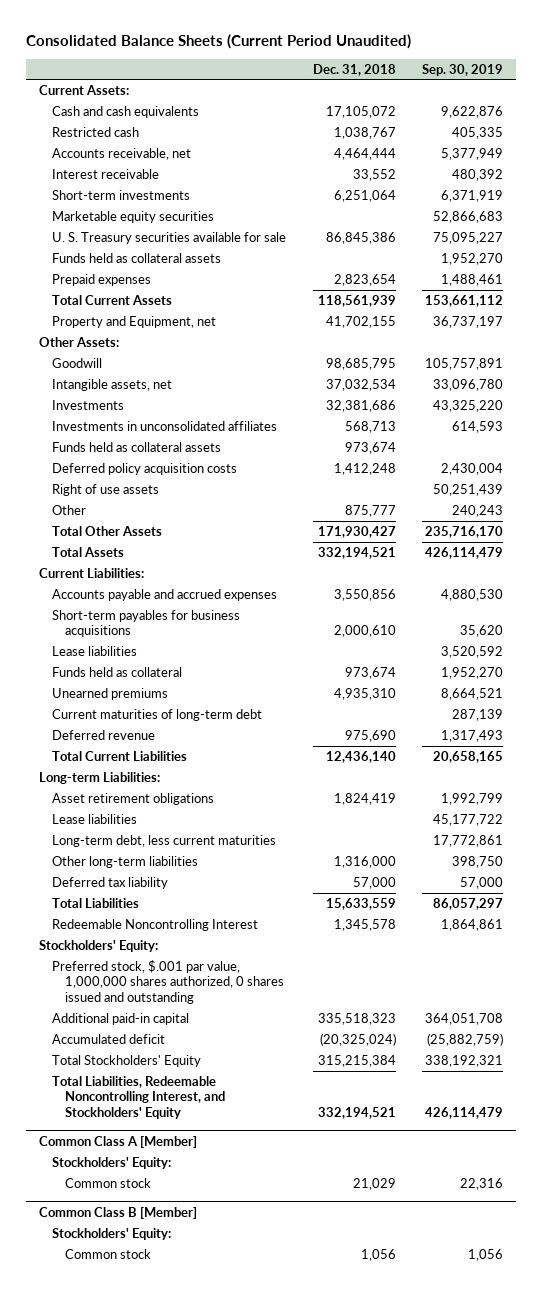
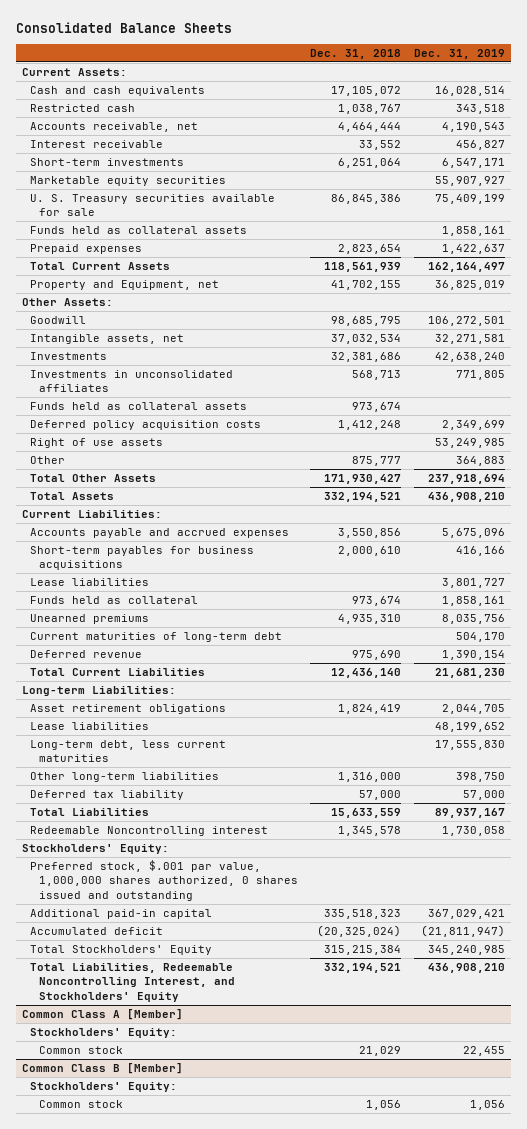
[26,33,412,49] Consolidated Balance Sheets (Current Period Unaudited) -> [15,22,232,34] Consolidated Balance Sheets
[422,63,504,76] Sep. 30, 2019 -> none
none -> [413,49,505,60] Dec. 31, 2019
[52,918,259,931] Redeemable Noncontrolling Interest -> [30,825,269,836] Redeemable Noncontrolling interest

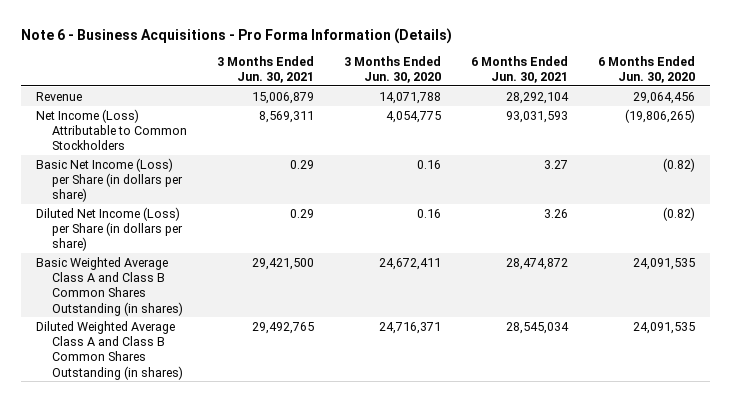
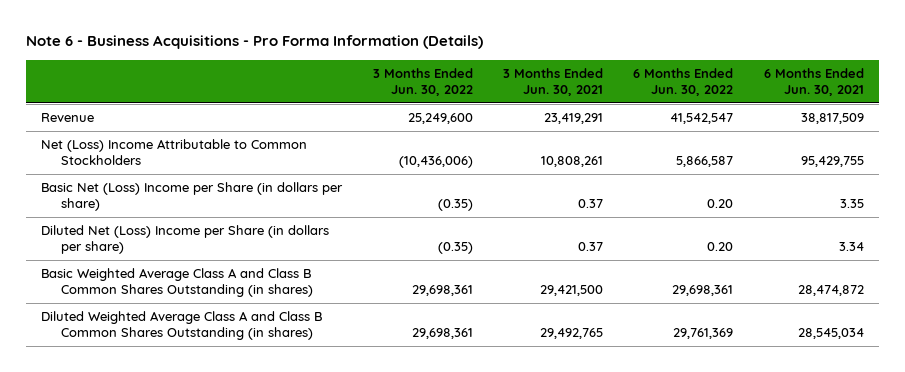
[344,55,442,83] 3 Months Ended Jun. 30, 2020 -> none
[598,55,696,83] 6 Months Ended Jun. 30, 2020 -> none
none -> [372,67,473,96] 3 Months Ended Jun. 30, 2022
none -> [633,67,734,96] 6 Months Ended Jun. 30, 2022
[252,91,315,104] 15,006,879 -> [544,113,604,125] 23,419,291
[506,91,570,104] 28,292,104 -> [800,113,864,125] 38,817,509
[35,108,188,151] Net Income (Loss) Attributable to Common Stockholders -> [41,139,308,166] Net (Loss) Income Attributable to Common Stockholders
[259,110,315,123] 8,569,311 -> [541,156,604,168] 10,808,261
[506,110,569,123] 93,031,593 -> [800,156,864,168] 95,429,755
[35,157,184,203] Basic Net Income (Loss) per Share (in dollars per share) -> [41,182,344,212] Basic Net (Loss) Income per Share (in dollars per share)
[290,159,315,169] 0.29 -> [578,199,604,209] 0.37
[544,159,569,169] 3.27 -> [839,199,864,209] 3.35
[35,206,184,252] Diluted Net Income (Loss) per Share (in dollars per share) -> [41,225,330,255] Diluted Net (Loss) Income per Share (in dollars per share)
[290,208,315,218] 0.29 -> [578,242,604,252] 0.37
[544,208,569,218] 3.26 -> [838,242,864,252] 3.34

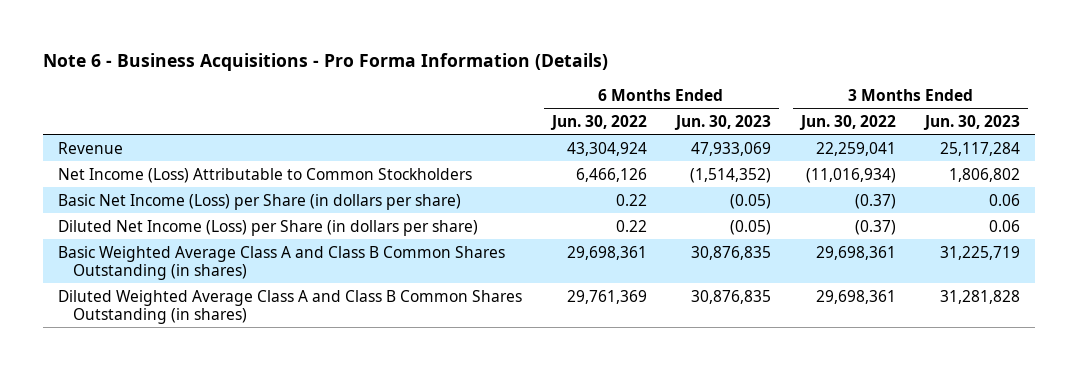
[503,67,604,96] 3 Months Ended Jun. 30, 2021 -> none
[763,67,864,96] 6 Months Ended Jun. 30, 2021 -> none
none -> [674,114,772,130] Jun. 30, 2023
none -> [923,114,1021,130] Jun. 30, 2023
[407,113,473,125] 25,249,600 -> [815,141,896,156] 22,259,041
[670,113,734,125] 41,542,547 -> [566,141,647,156] 43,304,924
[41,139,308,166] Net (Loss) Income Attributable to Common Stockholders -> [57,167,472,183] Net Income (Loss) Attributable to Common Stockholders
[398,156,473,169] (10,436,006) -> [805,167,896,183] (11,016,934)
[676,156,734,168] 5,866,587 -> [575,167,647,182] 6,466,126
[41,182,344,212] Basic Net (Loss) Income per Share (in dollars per share) -> [57,193,461,210] Basic Net Income (Loss) per Share (in dollars per share)
[437,199,473,212] (0.35) -> [854,193,896,209] (0.37)
[707,199,734,209] 0.20 -> [615,193,647,206] 0.22
[41,225,330,255] Diluted Net (Loss) Income per Share (in dollars per share) -> [57,219,478,236] Diluted Net Income (Loss) per Share (in dollars per share)
[437,242,473,255] (0.35) -> [854,219,896,235] (0.37)
[707,242,734,252] 0.20 -> [615,219,647,232] 0.22

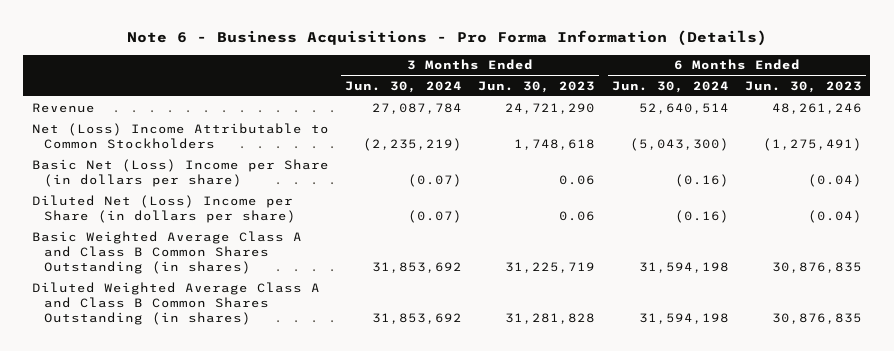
[549,114,647,130] Jun. 30, 2022 -> none
[798,114,896,130] Jun. 30, 2022 -> none
none -> [344,80,462,93] Jun. 30, 2024
none -> [611,80,729,93] Jun. 30, 2024
[691,141,772,156] 47,933,069 -> [772,102,863,114] 48,261,246
[940,141,1021,156] 25,117,284 -> [505,102,596,114] 24,721,290
[57,167,472,183] Net Income (Loss) Attributable to Common Stockholders -> [31,122,329,149] Net (Loss) Income Attributable to Common Stockholders
[690,167,772,183] (1,514,352) -> [763,137,863,151] (1,275,491)
[949,167,1021,182] 1,806,802 -> [514,138,596,150] 1,748,618
[57,193,461,210] Basic Net Income (Loss) per Share (in dollars per share) -> [31,158,329,187] Basic Net (Loss) Income per Share (in dollars per share)
[730,193,772,209] (0.05) -> [808,173,863,187] (0.04)
[57,219,478,236] Diluted Net Income (Loss) per Share (in dollars per share) -> [31,194,297,223] Diluted Net (Loss) Income per Share (in dollars per share)
[730,219,772,235] (0.05) -> [808,209,863,223] (0.04)

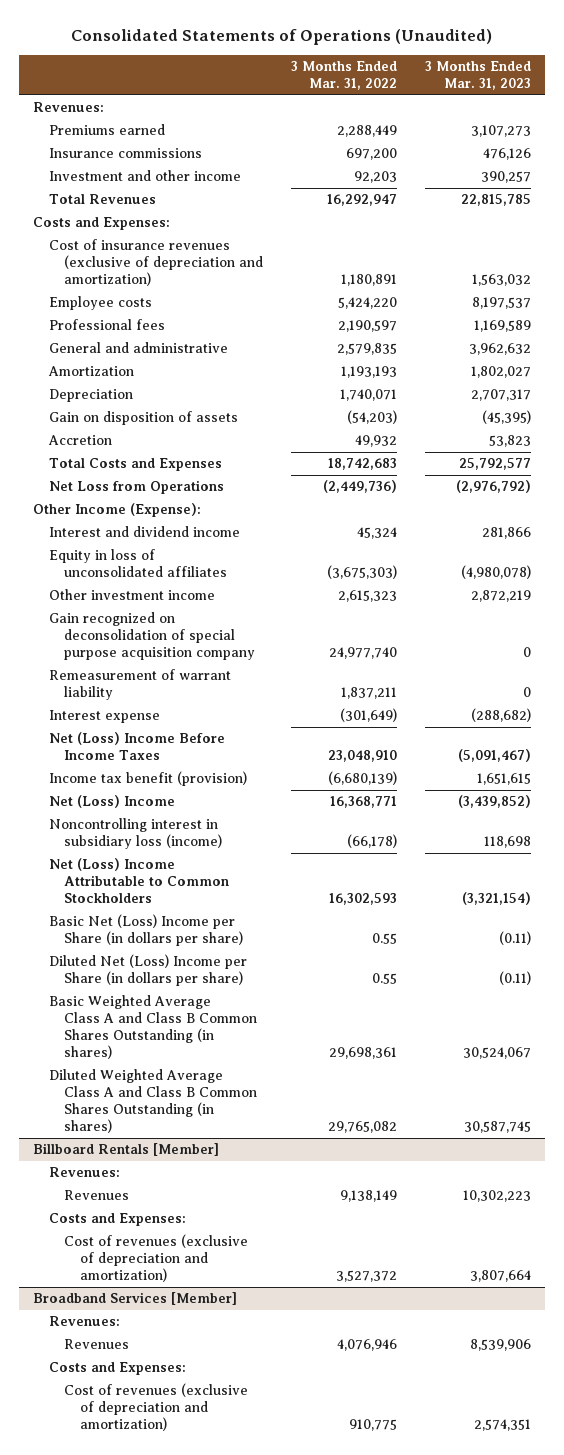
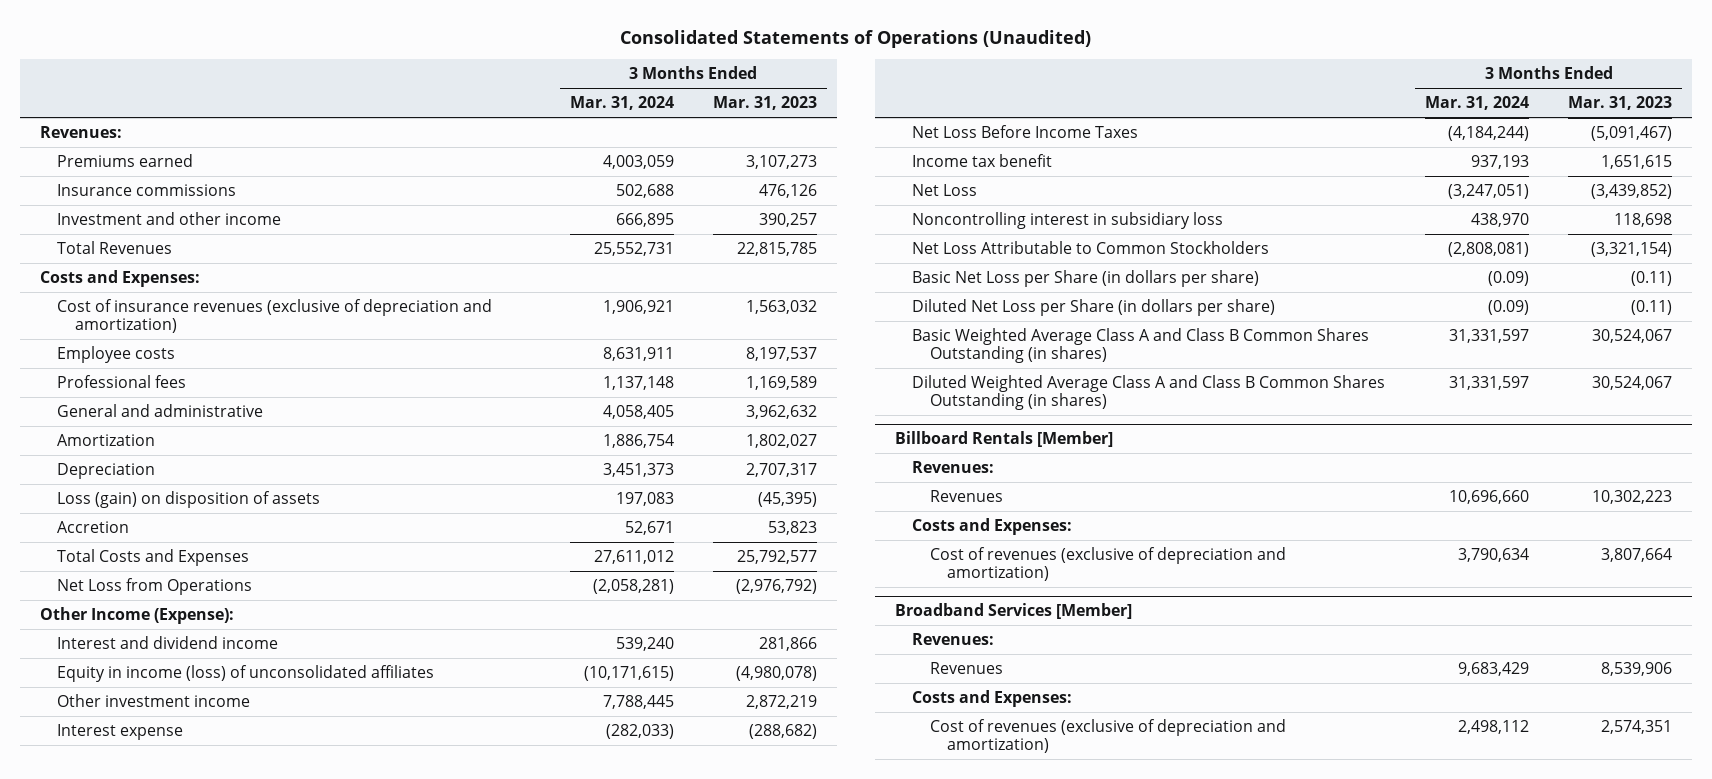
[291,61,398,91] 3 Months Ended Mar. 31, 2022 -> none
none -> [569,96,674,111] Mar. 31, 2024
[48,411,238,426] Gain on disposition of assets -> [57,491,321,509] Loss (gain) on disposition of assets
[48,549,228,578] Equity in loss of unconsolidated affiliates -> [57,665,435,683] Equity in income (loss) of unconsolidated affiliates
[48,612,256,661] Gain recognized on deconsolidation of special purpose acquisition company -> none
[48,669,231,701] Remeasurement of warrant liability -> none
[48,732,225,761] Net (Loss) Income Before Income Taxes -> [912,125,1139,139] Net Loss Before Income Taxes
[48,771,247,787] Income tax benefit (provision) -> [912,154,1053,168] Income tax benefit
[48,795,175,809] Net (Loss) Income -> [912,184,978,197] Net Loss
[48,818,223,850] Noncontrolling interest in subsidiary loss (income) -> [912,212,1224,230] Noncontrolling interest in subsidiary loss
[48,858,230,904] Net (Loss) Income Attributable to Common Stockholders -> [912,241,1270,255] Net Loss Attributable to Common Stockholders
[48,914,244,947] Basic Net (Loss) Income per Share (in dollars per share) -> [912,270,1260,288] Basic Net Loss per Share (in dollars per share)
[48,954,247,987] Diluted Net (Loss) Income per Share (in dollars per share) -> [912,299,1276,317] Diluted Net Loss per Share (in dollars per share)
[464,1121,532,1134] 30,587,745 -> [1592,376,1673,391] 30,524,067

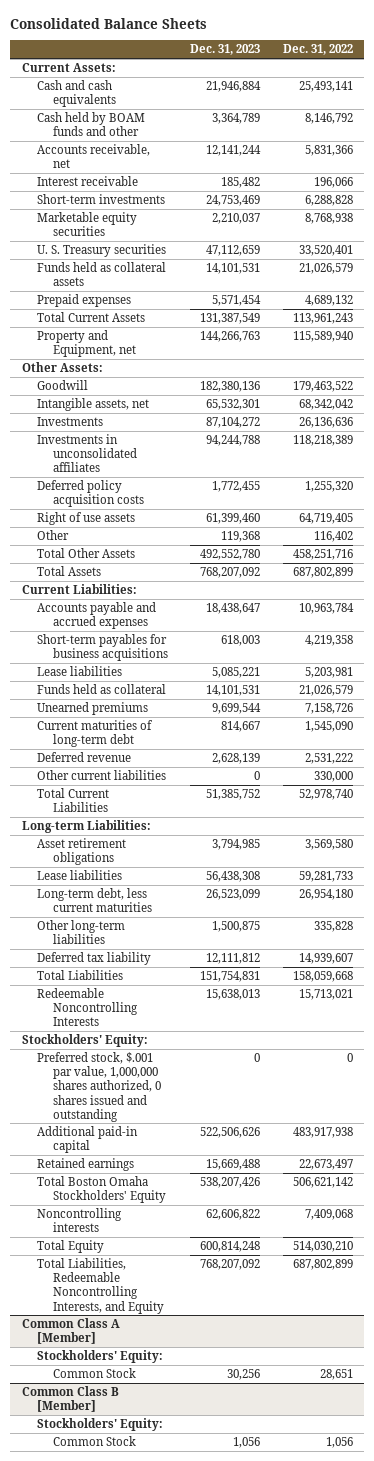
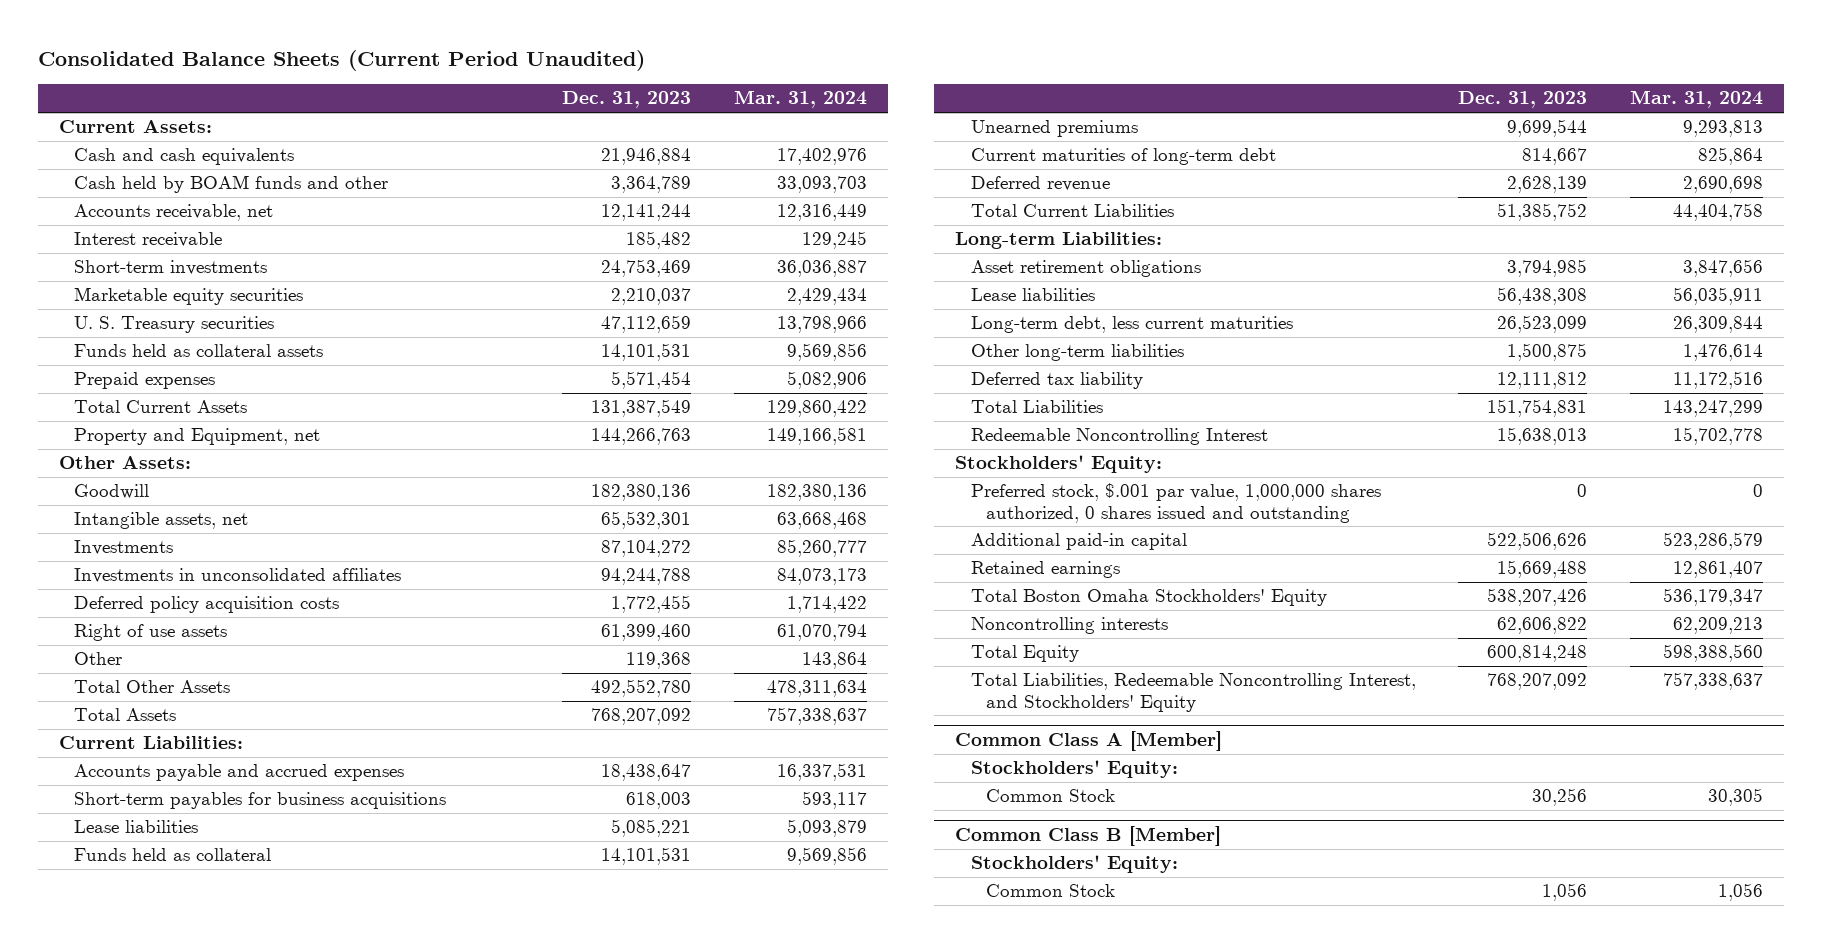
[10,17,208,29] Consolidated Balance Sheets -> [37,50,645,72] Consolidated Balance Sheets (Current Period Unaudited)
[282,44,353,56] Dec. 31, 2022 -> none
none -> [733,90,867,109] Mar. 31, 2024
[37,770,167,781] Other current liabilities -> none
[37,988,138,1027] Redeemable Noncontrolling Interests -> [970,428,1268,446] Redeemable Noncontrolling Interest
[37,1258,164,1314] Total Liabilities, Redeemable Noncontrolling Interests, and Equity -> [970,673,1416,712] Total Liabilities, Redeemable Noncontrolling Interest, and Stockholders' Equity

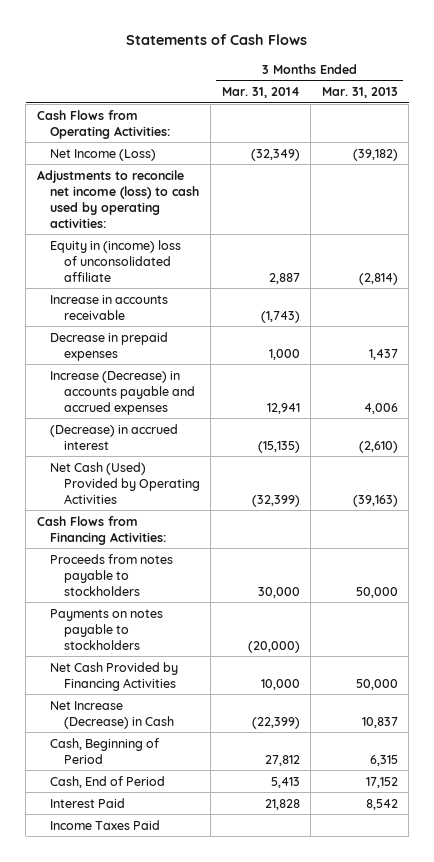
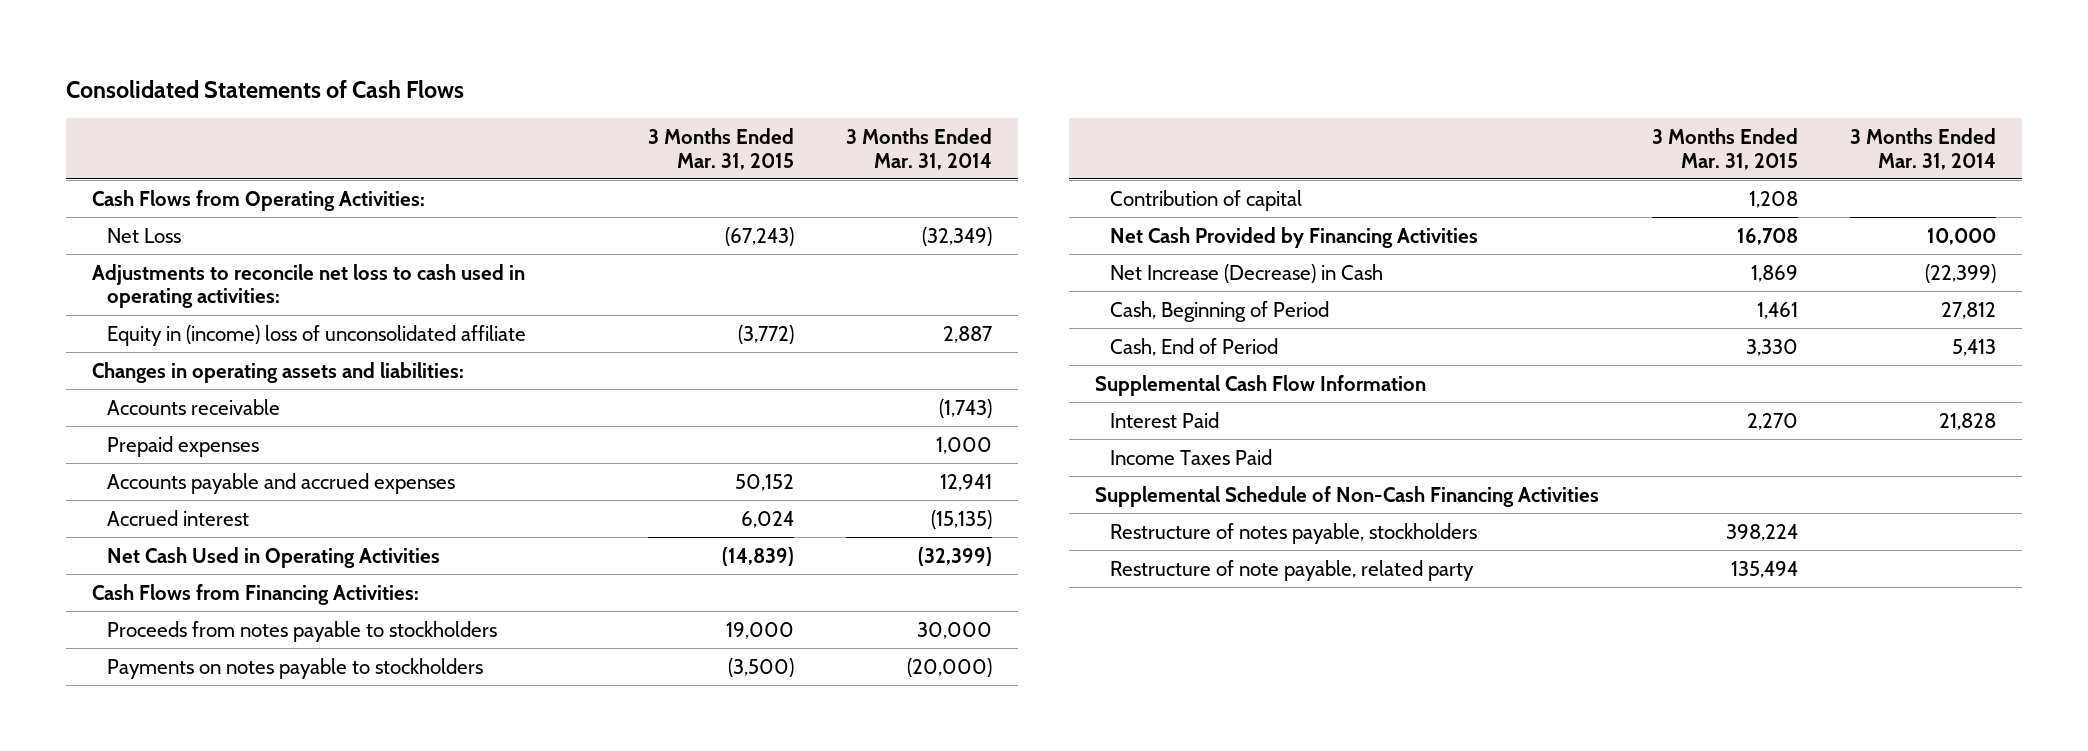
[126,34,308,46] Statements of Cash Flows -> [66,79,465,98] Consolidated Statements of Cash Flows
[321,86,398,98] Mar. 31, 2013 -> none
none -> [648,127,795,170] 3 Months Ended Mar. 31, 2015
[50,148,157,161] Net Income (Loss) -> [107,227,182,243] Net Loss
[36,169,200,228] Adjustments to reconcile net income (loss) to cash used by operating activities: -> [92,263,526,309] Adjustments to reconcile net loss to cash used in operating activities:
none -> [92,361,465,383] Changes in operating assets and liabilities:
[50,294,169,320] Increase in accounts receivable -> [107,398,281,415] Accounts receivable
[50,331,169,361] Decrease in prepaid expenses -> [107,435,260,457] Prepaid expenses
[50,370,195,415] Increase (Decrease) in accounts payable and accrued expenses -> [107,472,456,494] Accounts payable and accrued expenses
[50,423,179,450] (Decrease) in accrued interest -> [107,509,250,526] Accrued interest
[50,461,200,504] Net Cash (Used) Provided by Operating Activities -> [107,546,441,568] Net Cash Used in Operating Activities
none -> [1110,189,1303,211] Contribution of capital
none -> [1095,374,1427,396] Supplemental Cash Flow Information
none -> [1095,485,1600,507] Supplemental Schedule of Non-Cash Financing Activities
none -> [1110,522,1478,544] Restructure of notes payable, stockholders
none -> [1110,559,1475,581] Restructure of note payable, related party

